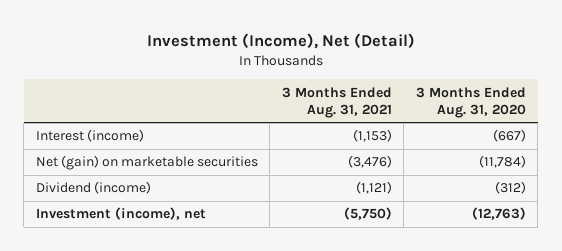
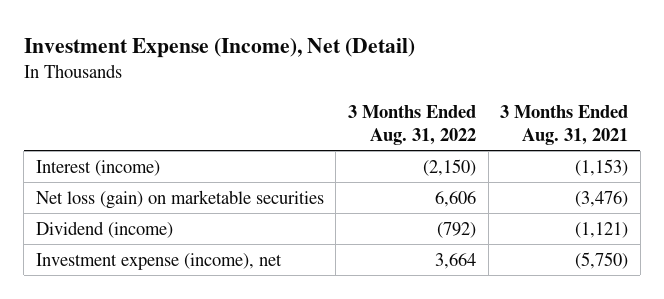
[146,32,415,49] Investment (Income), Net (Detail) -> [23,37,415,58] Investment Expense (Income), Net (Detail)
[415,86,526,118] 3 Months Ended Aug. 31, 2020 -> none
none -> [348,104,477,145] 3 Months Ended Aug. 31, 2022
[35,155,258,171] Net (gain) on marketable securities -> [35,189,324,209] Net loss (gain) on marketable securities
[35,207,206,221] Investment (income), net -> [35,252,282,270] Investment expense (income), net

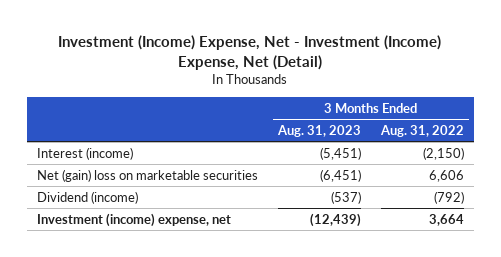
[23,37,415,58] Investment Expense (Income), Net (Detail) -> [58,35,442,71] Investment (Income) Expense, Net - Investment (Income) Expense, Net (Detail)
[500,104,629,145] 3 Months Ended Aug. 31, 2021 -> none
none -> [276,124,361,137] Aug. 31, 2023
[35,189,324,209] Net loss (gain) on marketable securities -> [37,168,259,182] Net (gain) loss on marketable securities
[35,252,282,270] Investment expense (income), net -> [37,212,232,227] Investment (income) expense, net

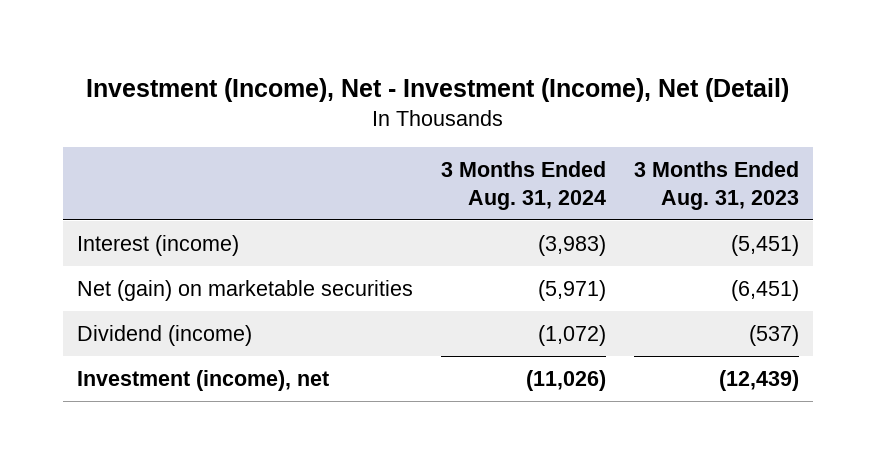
[58,35,442,71] Investment (Income) Expense, Net - Investment (Income) Expense, Net (Detail) -> [86,77,790,102] Investment (Income), Net - Investment (Income), Net (Detail)
[379,124,464,137] Aug. 31, 2022 -> none
none -> [441,161,607,210] 3 Months Ended Aug. 31, 2024
[37,168,259,182] Net (gain) loss on marketable securities -> [77,279,414,301] Net (gain) on marketable securities
[37,212,232,227] Investment (income) expense, net -> [77,369,330,391] Investment (income), net

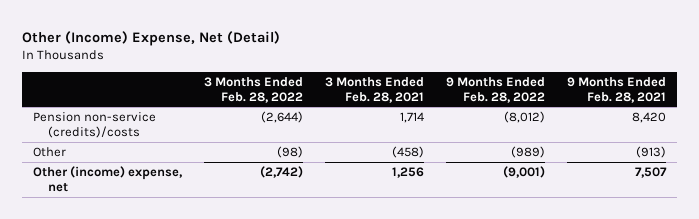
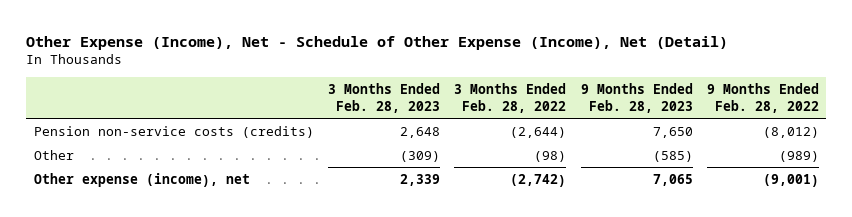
[21,30,280,46] Other (Income) Expense, Net (Detail) -> [26,35,729,50] Other Expense (Income), Net - Schedule of Other Expense (Income), Net (Detail)
[325,76,425,103] 3 Months Ended Feb. 28, 2021 -> none
[567,76,667,103] 9 Months Ended Feb. 28, 2021 -> none
none -> [327,83,440,113] 3 Months Ended Feb. 28, 2023
none -> [580,83,693,113] 9 Months Ended Feb. 28, 2023
[32,111,156,138] Pension non-service (credits)/costs -> [33,125,314,138] Pension non-service costs (credits)
[32,165,182,192] Other (income) expense, net -> [33,172,250,187] Other expense (income), net

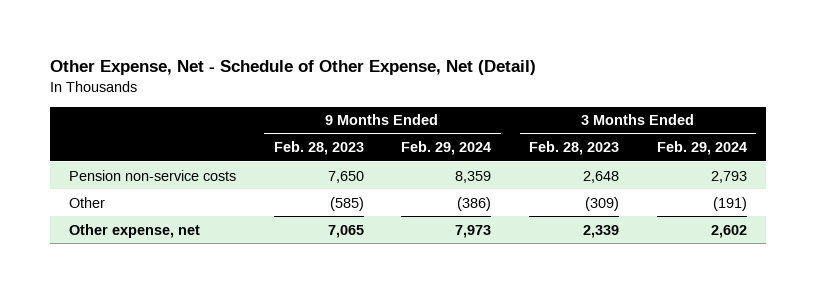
[26,35,729,50] Other Expense (Income), Net - Schedule of Other Expense (Income), Net (Detail) -> [49,60,536,76] Other Expense, Net - Schedule of Other Expense, Net (Detail)
[454,83,567,113] 3 Months Ended Feb. 28, 2022 -> none
[706,83,819,113] 9 Months Ended Feb. 28, 2022 -> none
none -> [401,141,492,156] Feb. 29, 2024
none -> [656,141,747,156] Feb. 29, 2024
[33,125,314,138] Pension non-service costs (credits) -> [68,169,236,181] Pension non-service costs
[33,172,250,187] Other expense (income), net -> [68,223,200,238] Other expense, net

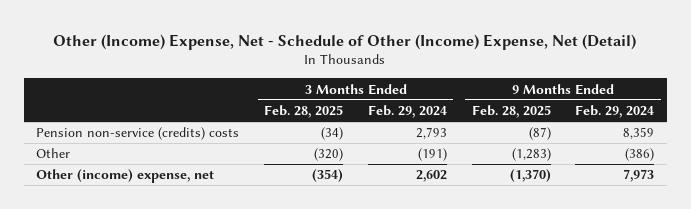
[49,60,536,76] Other Expense, Net - Schedule of Other Expense, Net (Detail) -> [53,33,637,50] Other (Income) Expense, Net - Schedule of Other (Income) Expense, Net (Detail)
[273,141,364,156] Feb. 28, 2023 -> none
[529,141,620,156] Feb. 28, 2023 -> none
none -> [264,105,344,119] Feb. 28, 2025
none -> [471,105,551,119] Feb. 28, 2025
[68,169,236,181] Pension non-service costs -> [36,127,240,141] Pension non-service (credits) costs
[68,223,200,238] Other expense, net -> [36,169,215,184] Other (income) expense, net

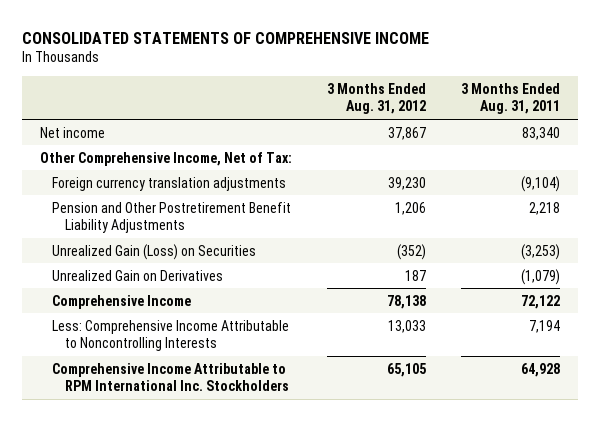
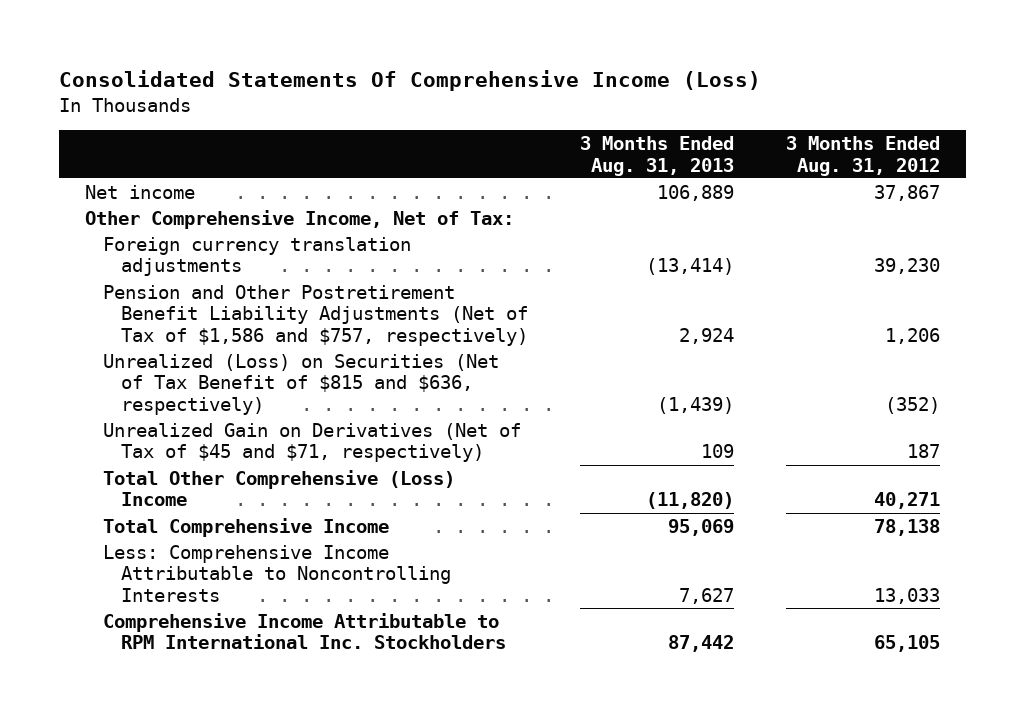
[22,31,430,44] CONSOLIDATED STATEMENTS OF COMPREHENSIVE INCOME -> [59,70,762,92] Consolidated Statements Of Comprehensive Income (Loss)
[461,82,561,115] 3 Months Ended Aug. 31, 2011 -> none
none -> [579,136,734,176] 3 Months Ended Aug. 31, 2013
[52,201,292,234] Pension and Other Postretirement Benefit Liability Adjustments -> [102,284,528,346] Pension and Other Postretirement Benefit Liability Adjustments (Net of Tax of $1,586 and $757, respectively)
[52,243,257,260] Unrealized Gain (Loss) on Securities -> [102,353,499,415] Unrealized (Loss) on Securities (Net of Tax Benefit of $815 and $636, respectively)
[52,269,224,281] Unrealized Gain on Derivatives -> [102,422,521,463] Unrealized Gain on Derivatives (Net of Tax of $45 and $71, respectively)
none -> [102,469,455,507] Total Other Comprehensive (Loss) Income
[52,294,192,309] Comprehensive Income -> [102,517,389,537] Total Comprehensive Income

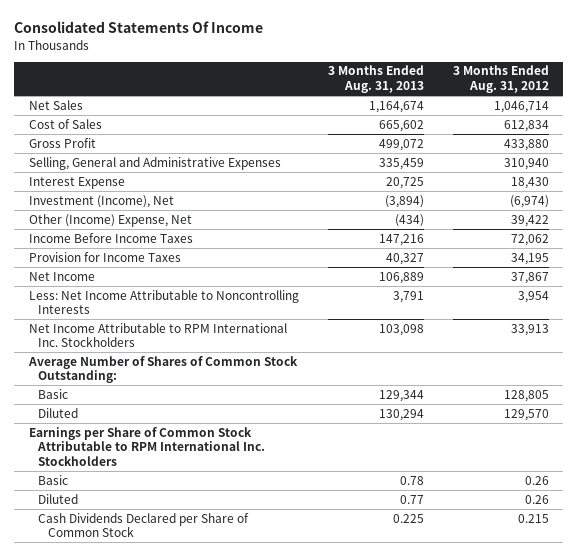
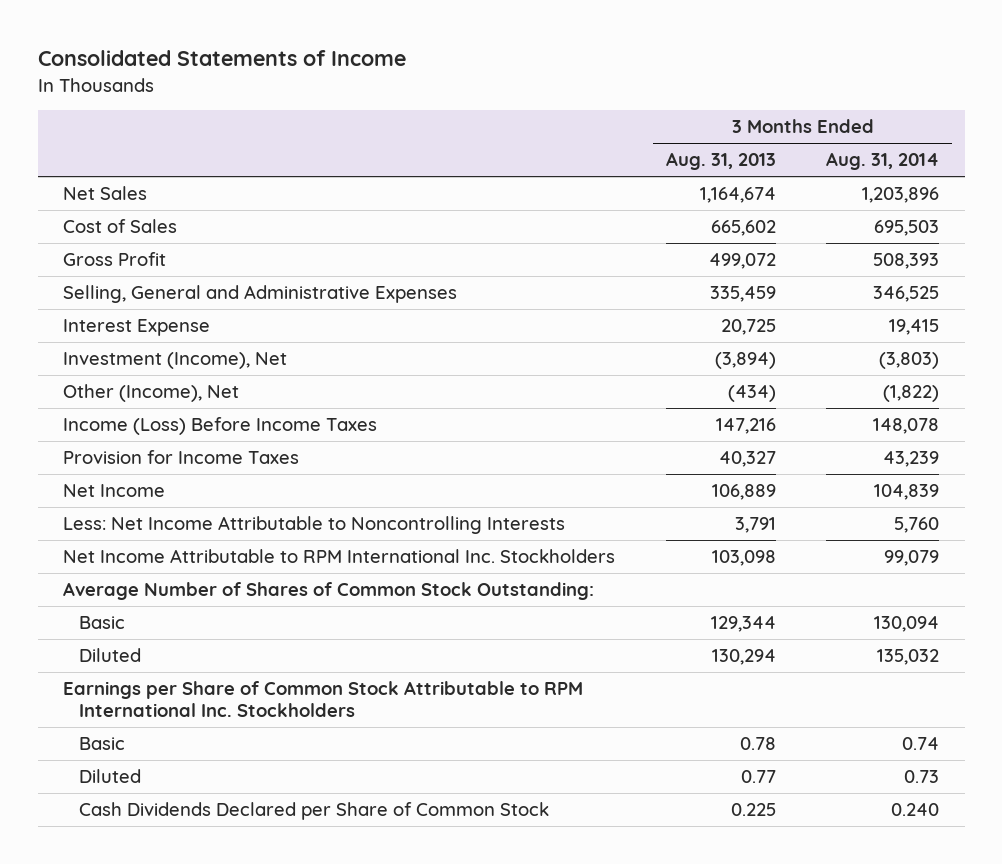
[14,21,264,34] Consolidated Statements Of Income -> [37,50,406,67] Consolidated Statements of Income
[452,65,549,94] 3 Months Ended Aug. 31, 2012 -> none
none -> [826,152,940,171] Aug. 31, 2014
[28,213,192,227] Other (Income) Expense, Net -> [62,384,239,403] Other (Income), Net
[28,232,193,243] Income Before Income Taxes -> [62,417,377,436] Income (Loss) Before Income Taxes

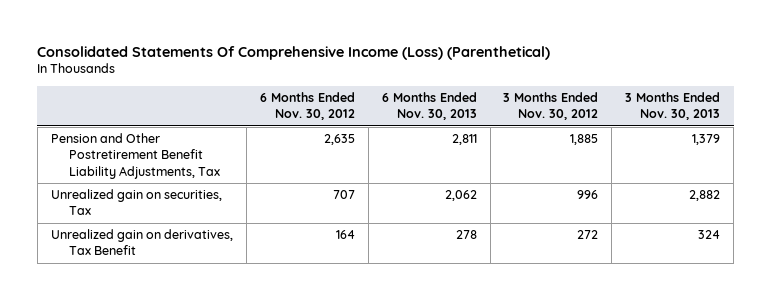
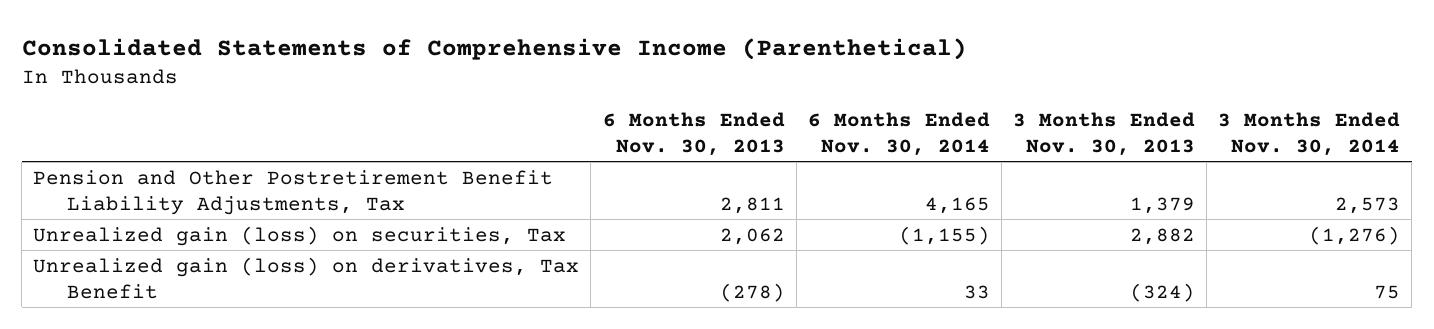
[37,45,551,60] Consolidated Statements Of Comprehensive Income (Loss) (Parenthetical) -> [21,37,967,60] Consolidated Statements of Comprehensive Income (Parenthetical)
[259,92,355,121] 6 Months Ended Nov. 30, 2012 -> none
[503,92,599,121] 3 Months Ended Nov. 30, 2012 -> none
none -> [807,112,990,156] 6 Months Ended Nov. 30, 2014
none -> [1218,112,1401,156] 3 Months Ended Nov. 30, 2014
[50,189,222,216] Unrealized gain on securities, Tax -> [33,225,567,246] Unrealized gain (loss) on securities, Tax
[50,229,233,256] Unrealized gain on derivatives, Tax Benefit -> [33,256,580,299] Unrealized gain (loss) on derivatives, Tax Benefit
[455,230,477,240] 278 -> [719,282,785,302] (278)
[698,230,721,240] 324 -> [1129,282,1195,302] (324)

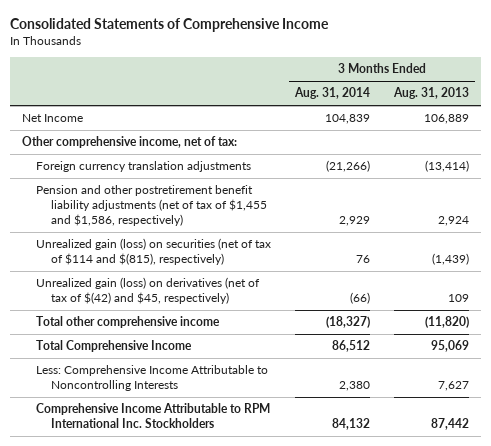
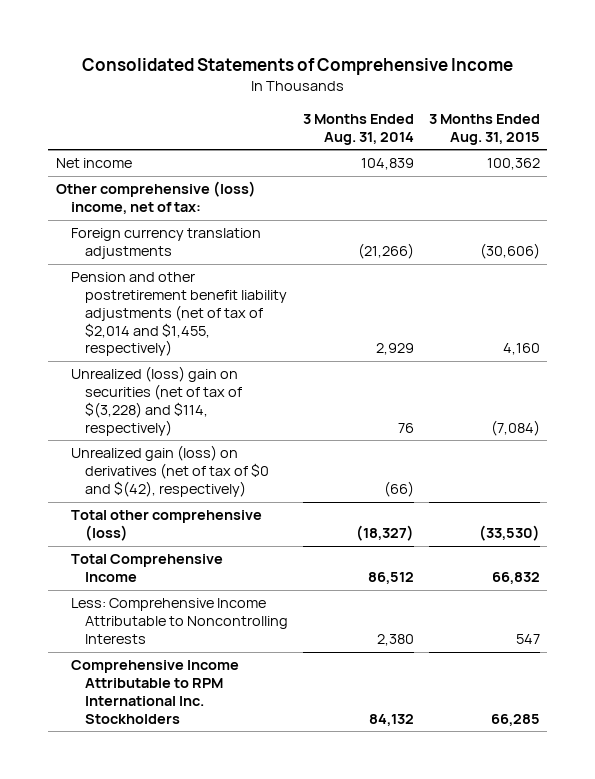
[393,87,470,100] Aug. 31, 2013 -> none
none -> [428,113,540,145] 3 Months Ended Aug. 31, 2015
[21,114,83,123] Net Income -> [55,158,132,169] Net income
[21,136,237,149] Other comprehensive income, net of tax: -> [55,181,256,215] Other comprehensive (loss) income, net of tax:
[36,185,267,226] Pension and other postretirement benefit liability adjustments (net of tax of $1,455 and $1,586, respectively) -> [70,272,288,357] Pension and other postretirement benefit liability adjustments (net of tax of $2,014 and $1,455, respectively)
[36,238,272,266] Unrealized gain (loss) on securities (net of tax of $114 and $(815), respectively) -> [70,366,243,436] Unrealized (loss) gain on securities (net of tax of $(3,228) and $114, respectively)
[36,277,261,305] Unrealized gain (loss) on derivatives (net of tax of $(42) and $45, respectively) -> [70,445,270,497] Unrealized gain (loss) on derivatives (net of tax of $0 and $(42), respectively)
[36,316,221,329] Total other comprehensive income -> [70,510,262,542] Total other comprehensive (loss)

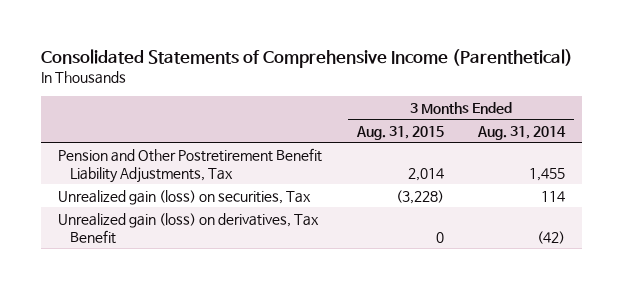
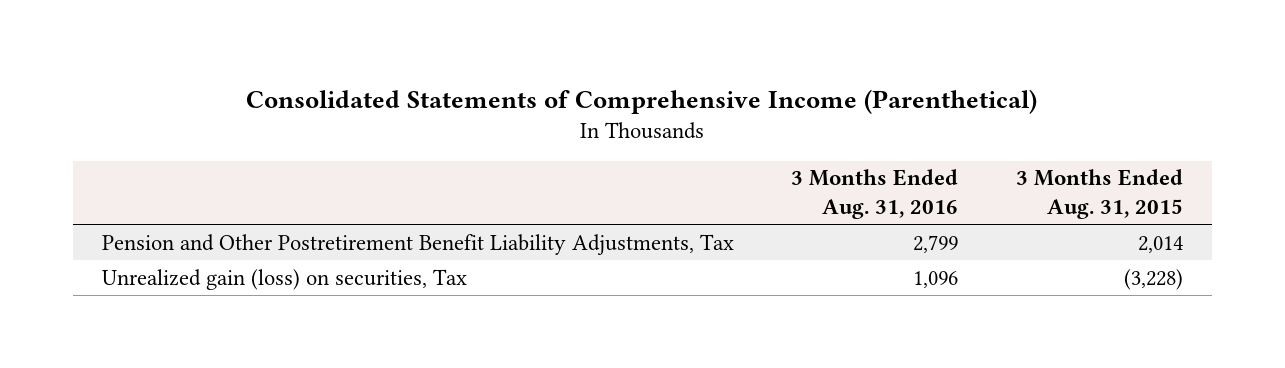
[477,125,567,140] Aug. 31, 2014 -> none
none -> [791,169,959,220] 3 Months Ended Aug. 31, 2016
[58,212,320,244] Unrealized gain (loss) on derivatives, Tax Benefit -> none

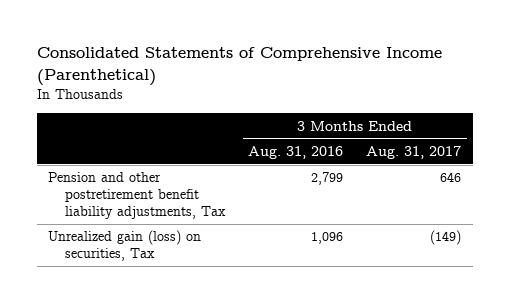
[1016,169,1184,220] 3 Months Ended Aug. 31, 2015 -> none
none -> [366,145,462,159] Aug. 31, 2017
[101,233,734,255] Pension and Other Postretirement Benefit Liability Adjustments, Tax -> [48,172,227,219] Pension and other postretirement benefit liability adjustments, Tax

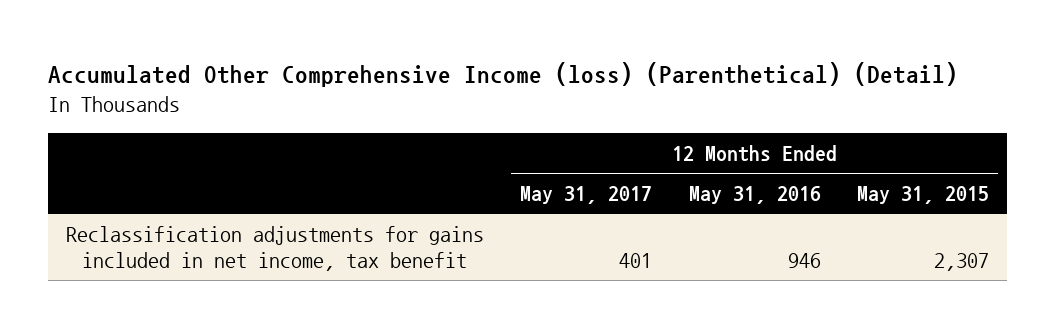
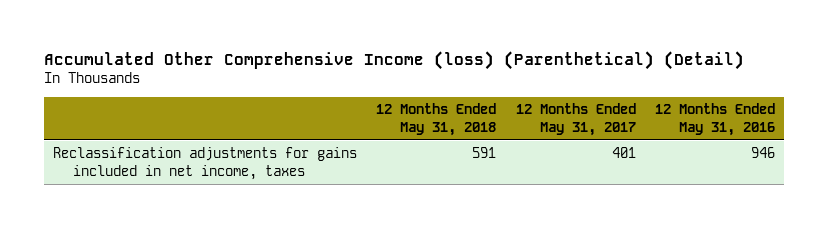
[856,186,989,205] May 31, 2015 -> none
none -> [376,103,497,136] 12 Months Ended May 31, 2018
[66,226,485,271] Reclassification adjustments for gains included in net income, tax benefit -> [53,147,358,180] Reclassification adjustments for gains included in net income, taxes

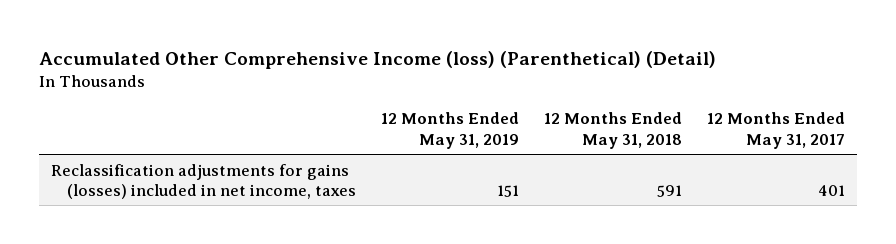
[654,103,775,136] 12 Months Ended May 31, 2016 -> none
none -> [381,112,520,149] 12 Months Ended May 31, 2019
[53,147,358,180] Reclassification adjustments for gains included in net income, taxes -> [51,163,357,200] Reclassification adjustments for gains (losses) included in net income, taxes

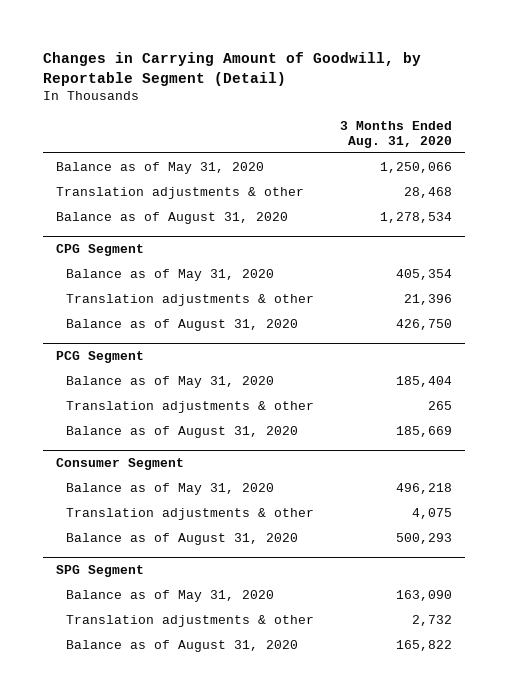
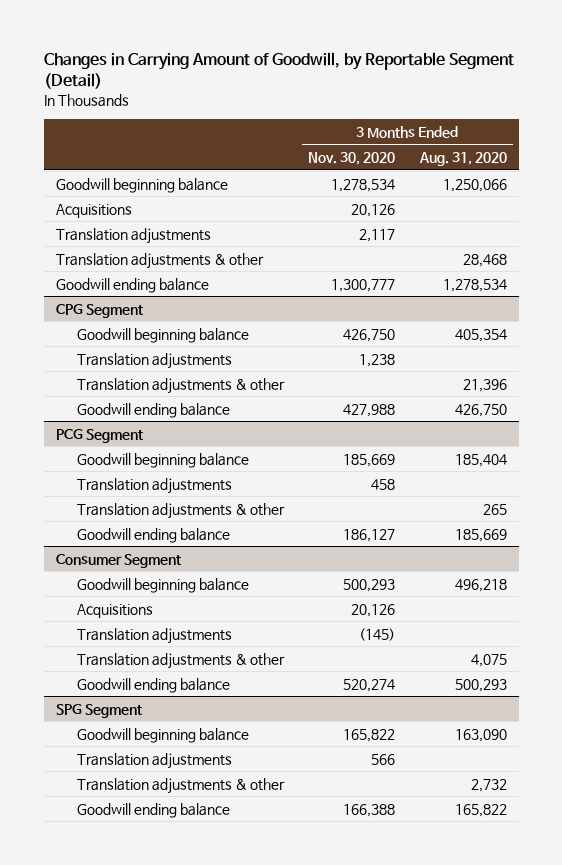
none -> [308,152,396,166] Nov. 30, 2020
[56,161,265,174] Balance as of May 31, 2020 -> [55,177,228,193] Goodwill beginning balance
none -> [55,203,132,218] Acquisitions
none -> [55,227,211,244] Translation adjustments
[56,211,289,224] Balance as of August 31, 2020 -> [55,277,209,293] Goodwill ending balance
[66,268,275,281] Balance as of May 31, 2020 -> [76,327,249,343] Goodwill beginning balance
none -> [76,352,232,369] Translation adjustments
[66,318,299,331] Balance as of August 31, 2020 -> [76,402,230,418] Goodwill ending balance
[66,375,275,388] Balance as of May 31, 2020 -> [76,452,249,468] Goodwill beginning balance
none -> [76,477,232,494] Translation adjustments
[66,425,299,438] Balance as of August 31, 2020 -> [76,527,230,543] Goodwill ending balance
[66,482,275,495] Balance as of May 31, 2020 -> [76,577,249,593] Goodwill beginning balance
none -> [76,603,153,618] Acquisitions
none -> [76,627,232,644] Translation adjustments
[66,532,299,545] Balance as of August 31, 2020 -> [76,677,230,693] Goodwill ending balance
[66,589,275,602] Balance as of May 31, 2020 -> [76,727,249,743] Goodwill beginning balance
none -> [76,752,232,769] Translation adjustments
[66,639,299,652] Balance as of August 31, 2020 -> [76,802,230,818] Goodwill ending balance

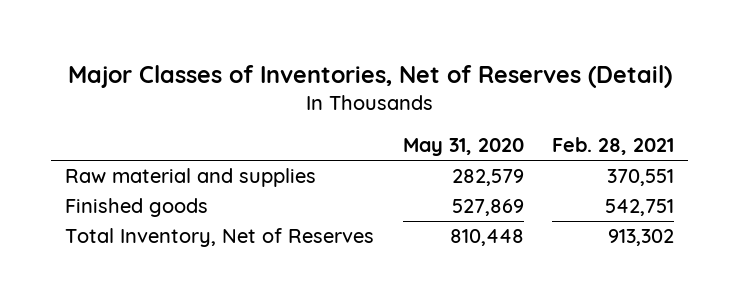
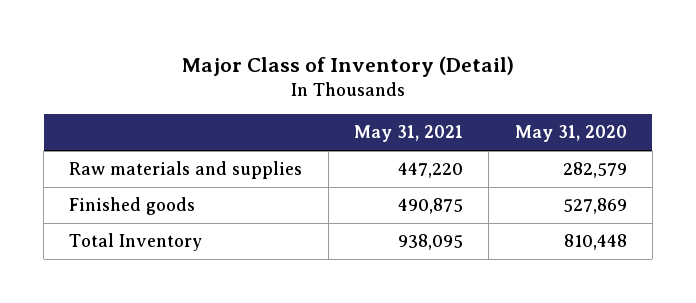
[67,64,672,88] Major Classes of Inventories, Net of Reserves (Detail) -> [181,55,514,77] Major Class of Inventory (Detail)
[551,137,674,156] Feb. 28, 2021 -> none
none -> [353,125,463,143] May 31, 2021
[65,168,317,188] Raw material and supplies -> [69,161,303,180] Raw materials and supplies
[65,228,375,248] Total Inventory, Net of Reserves -> [69,233,203,252] Total Inventory

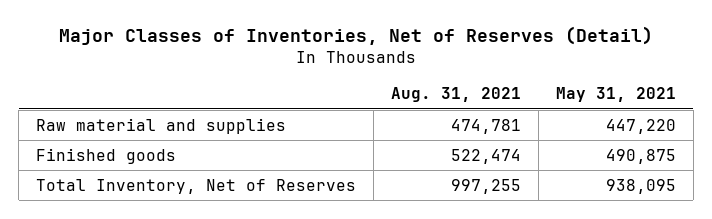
[181,55,514,77] Major Class of Inventory (Detail) -> [58,26,653,46] Major Classes of Inventories, Net of Reserves (Detail)
[514,125,627,143] May 31, 2020 -> none
none -> [390,87,521,103] Aug. 31, 2021
[69,161,303,180] Raw materials and supplies -> [36,117,287,134] Raw material and supplies
[69,233,203,252] Total Inventory -> [36,178,357,194] Total Inventory, Net of Reserves

